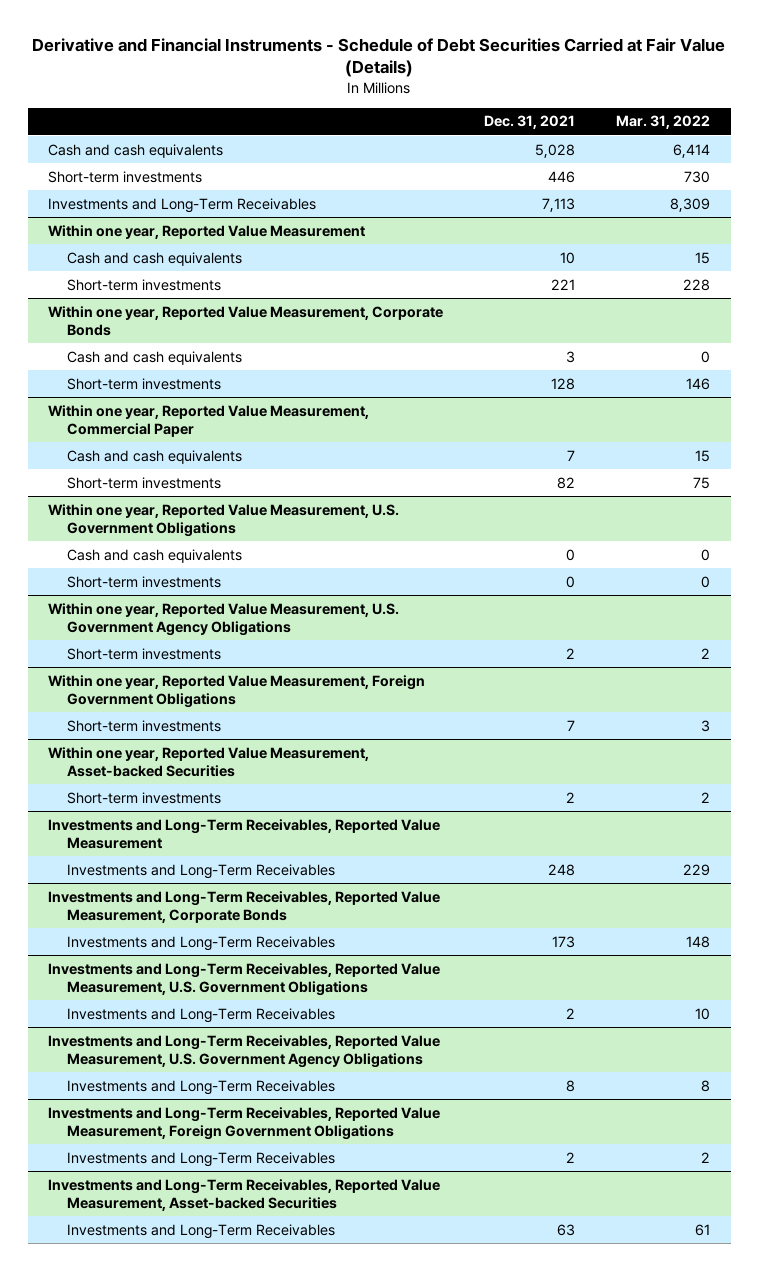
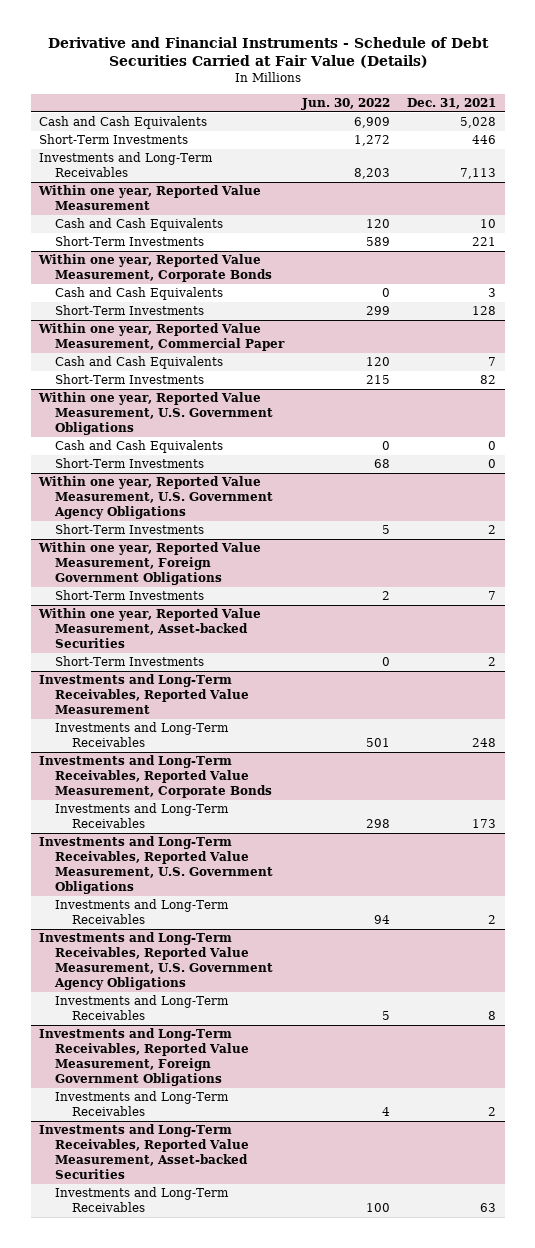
[616,115,711,130] Mar. 31, 2022 -> none
none -> [300,97,390,110] Jun. 30, 2022
[48,143,224,158] Cash and cash equivalents -> [39,116,208,130] Cash and Cash Equivalents
[48,170,203,183] Short-term investments -> [39,134,189,145] Short-Term Investments
[66,251,242,266] Cash and cash equivalents -> [55,218,224,232] Cash and Cash Equivalents
[66,278,221,291] Short-term investments -> [55,236,205,247] Short-Term Investments
[66,350,242,365] Cash and cash equivalents -> [55,287,224,301] Cash and Cash Equivalents
[66,377,221,390] Short-term investments -> [55,305,205,316] Short-Term Investments
[66,449,242,464] Cash and cash equivalents -> [55,356,224,370] Cash and Cash Equivalents
[66,476,221,489] Short-term investments -> [55,374,205,385] Short-Term Investments
[66,548,242,563] Cash and cash equivalents -> [55,440,224,454] Cash and Cash Equivalents
[66,575,221,588] Short-term investments -> [55,458,205,469] Short-Term Investments
[66,647,221,660] Short-term investments -> [55,524,205,535] Short-Term Investments
[66,719,221,732] Short-term investments -> [55,590,205,601] Short-Term Investments
[66,791,221,804] Short-term investments -> [55,656,205,667] Short-Term Investments

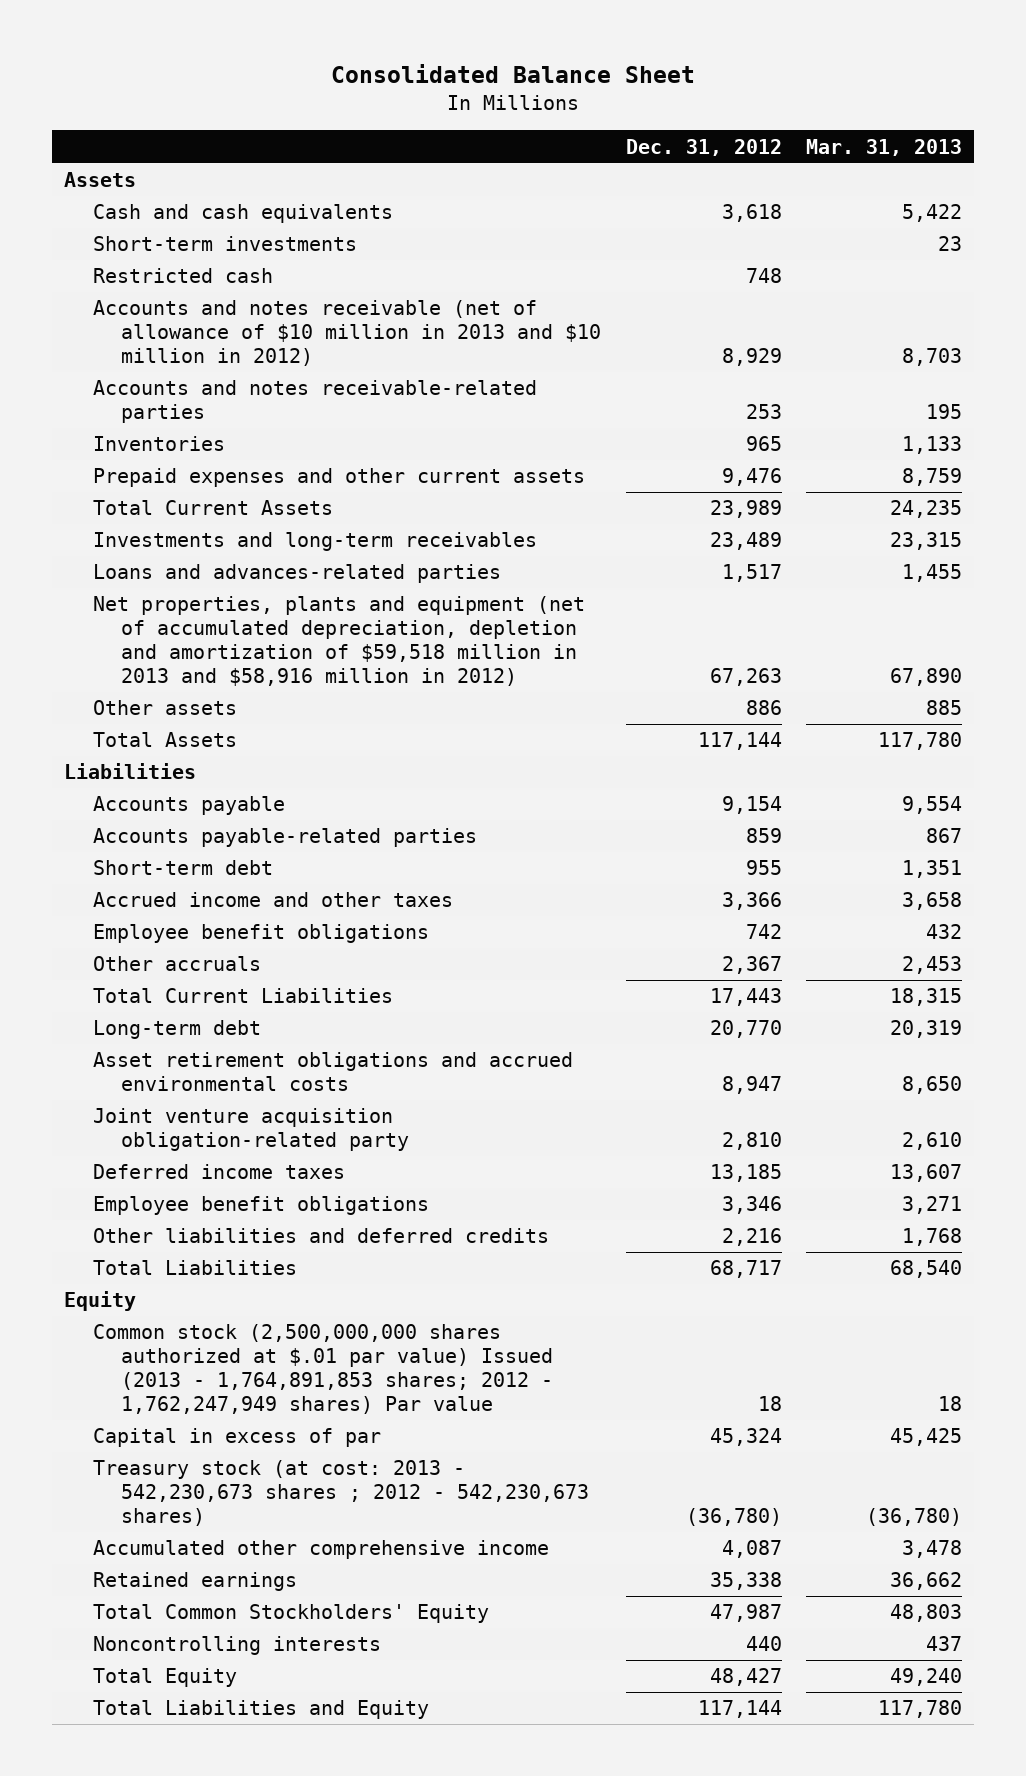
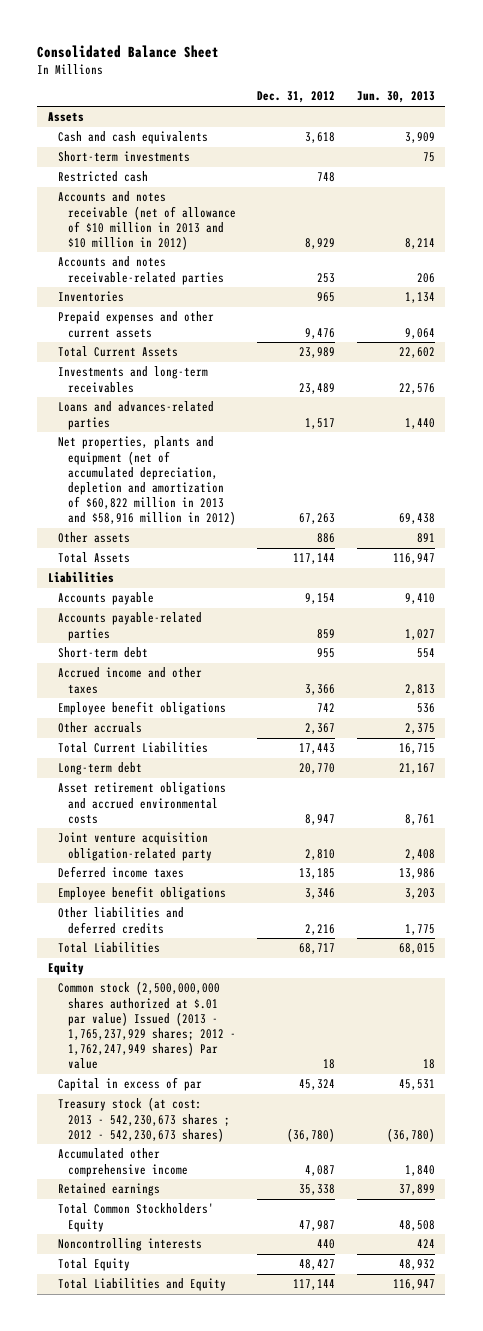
[806,138,963,156] Mar. 31, 2013 -> none
none -> [356,91,435,104] Jun. 30, 2013
[92,596,585,686] Net properties, plants and equipment (net of accumulated depreciation, depletion and amortization of $59,518 million in 2013 and $58,916 million in 2012) -> [58,436,237,525] Net properties, plants and equipment (net of accumulated depreciation, depletion and amortization of $60,822 million in 2013 and $58,916 million in 2012)
[92,1324,554,1414] Common stock (2,500,000,000 shares authorized at $.01 par value) Issued (2013 - 1,764,891,853 shares; 2012 - 1,762,247,949 shares) Par value -> [58,981,237,1069] Common stock (2,500,000,000 shares authorized at $.01 par value) Issued (2013 - 1,765,237,929 shares; 2012 - 1,762,247,949 shares) Par value

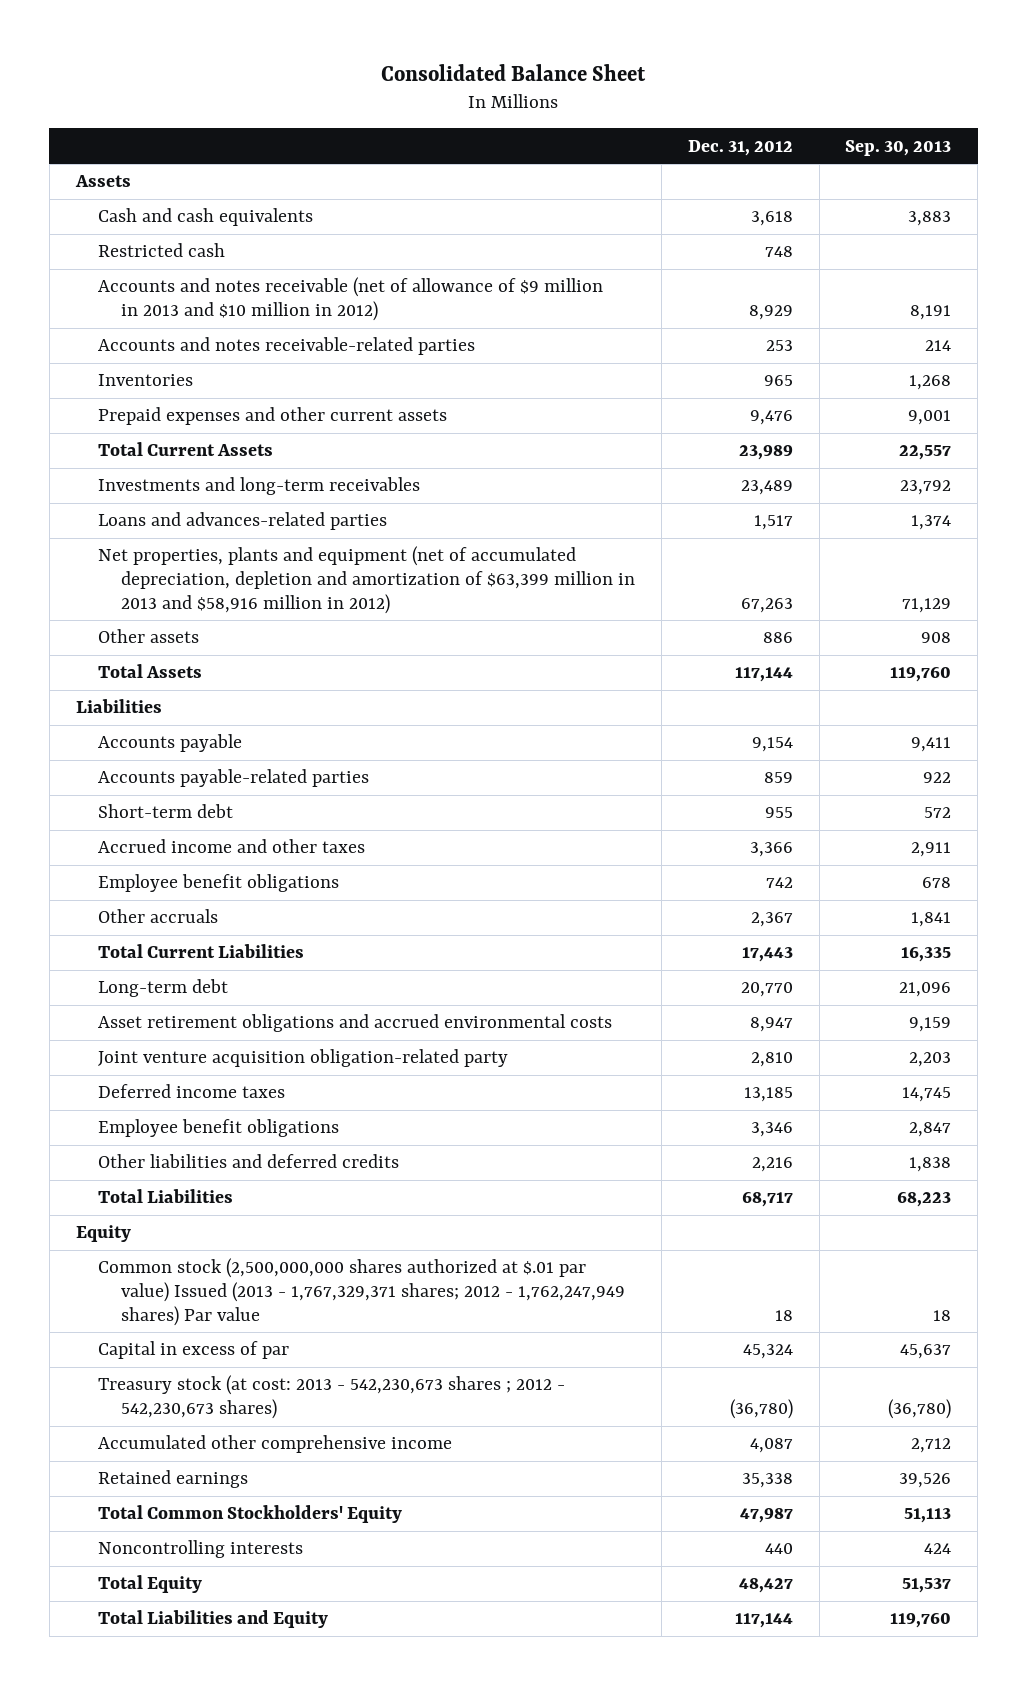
[356,91,435,104] Jun. 30, 2013 -> none
none -> [845,139,952,156] Sep. 30, 2013
[58,151,191,163] Short-term investments -> none
[58,191,237,250] Accounts and notes receivable (net of allowance of $10 million in 2013 and $10 million in 2012) -> [98,277,604,321] Accounts and notes receivable (net of allowance of $9 million in 2013 and $10 million in 2012)
[58,436,237,525] Net properties, plants and equipment (net of accumulated depreciation, depletion and amortization of $60,822 million in 2013 and $58,916 million in 2012) -> [98,546,636,614] Net properties, plants and equipment (net of accumulated depreciation, depletion and amortization of $63,399 million in 2013 and $58,916 million in 2012)
[58,981,237,1069] Common stock (2,500,000,000 shares authorized at $.01 par value) Issued (2013 - 1,765,237,929 shares; 2012 - 1,762,247,949 shares) Par value -> [98,1258,626,1326] Common stock (2,500,000,000 shares authorized at $.01 par value) Issued (2013 - 1,767,329,371 shares; 2012 - 1,762,247,949 shares) Par value

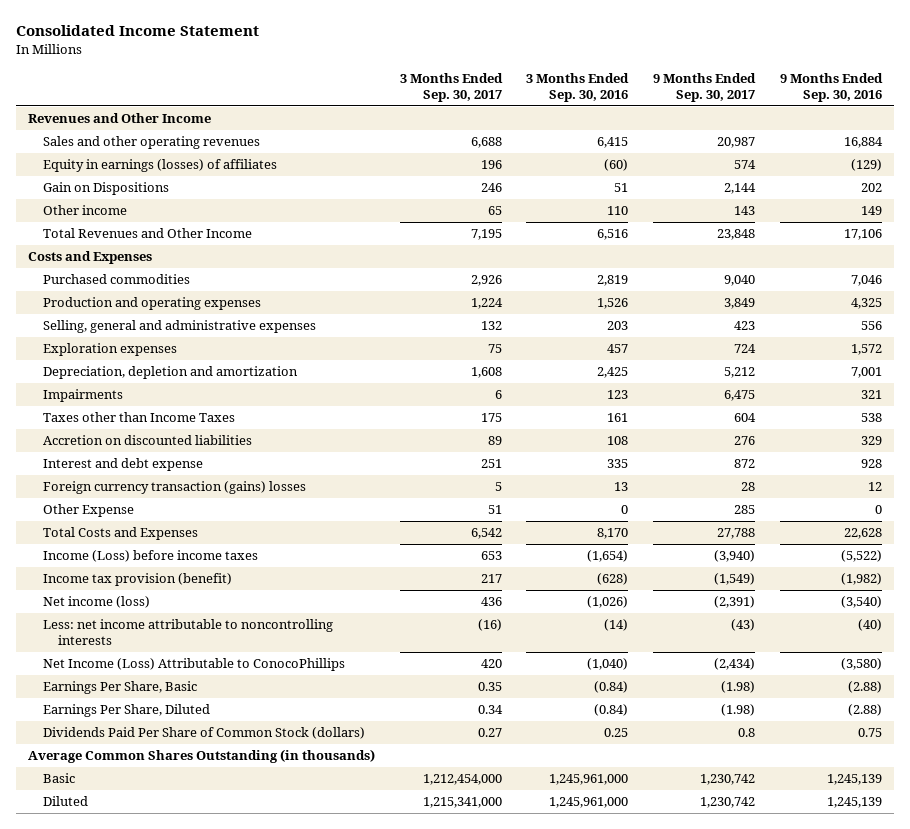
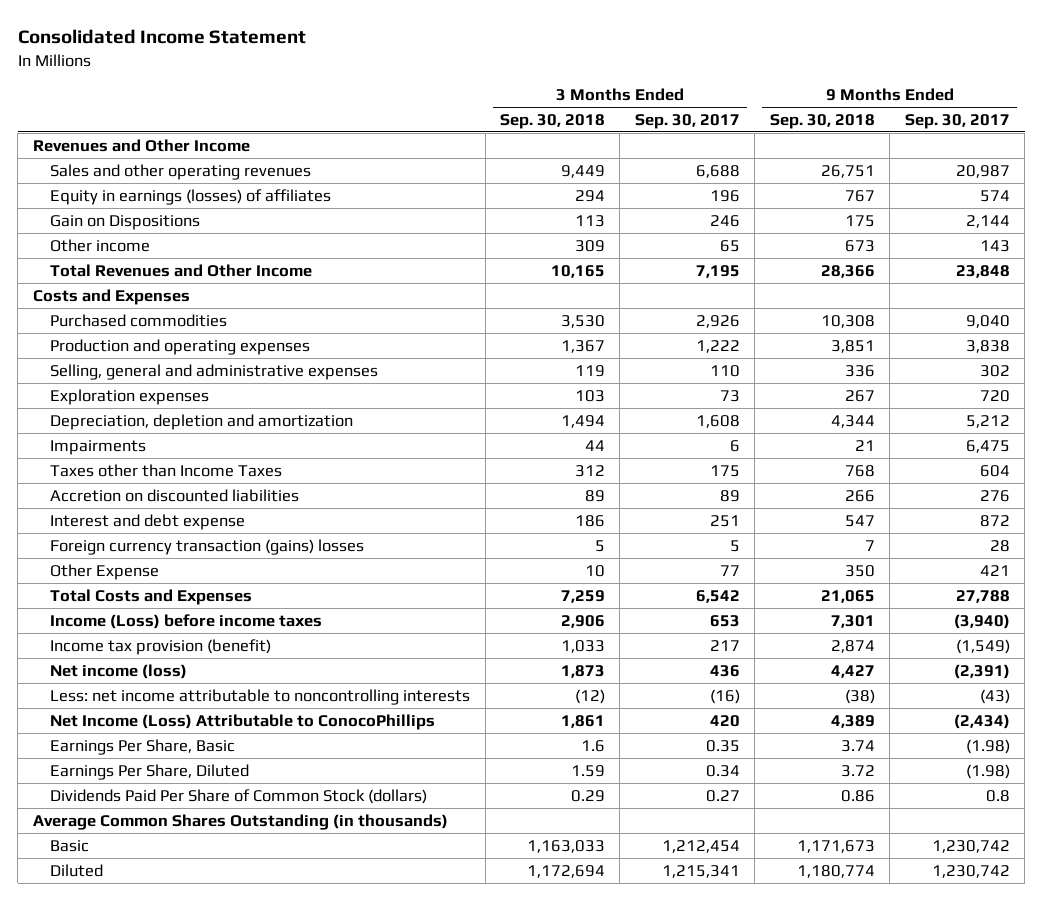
[526,73,630,102] 3 Months Ended Sep. 30, 2016 -> none
[779,73,883,102] 9 Months Ended Sep. 30, 2016 -> none
none -> [500,113,606,129] Sep. 30, 2018
none -> [769,113,875,129] Sep. 30, 2018
[470,298,503,310] 1,224 -> [695,339,740,353] 1,222
[723,298,755,310] 3,849 -> [965,339,1010,353] 3,838
[480,321,502,331] 132 -> [709,364,740,377] 110
[733,321,755,331] 423 -> [979,364,1010,377] 302
[487,344,502,354] 75 -> [719,389,740,402] 73
[733,344,756,354] 724 -> [979,389,1010,402] 720
[487,505,502,515] 51 -> [719,564,740,576] 77
[733,505,755,515] 285 -> [979,564,1010,576] 421
[422,774,502,786] 1,212,454,000 -> [661,839,740,853] 1,212,454
[422,797,502,809] 1,215,341,000 -> [661,864,740,878] 1,215,341

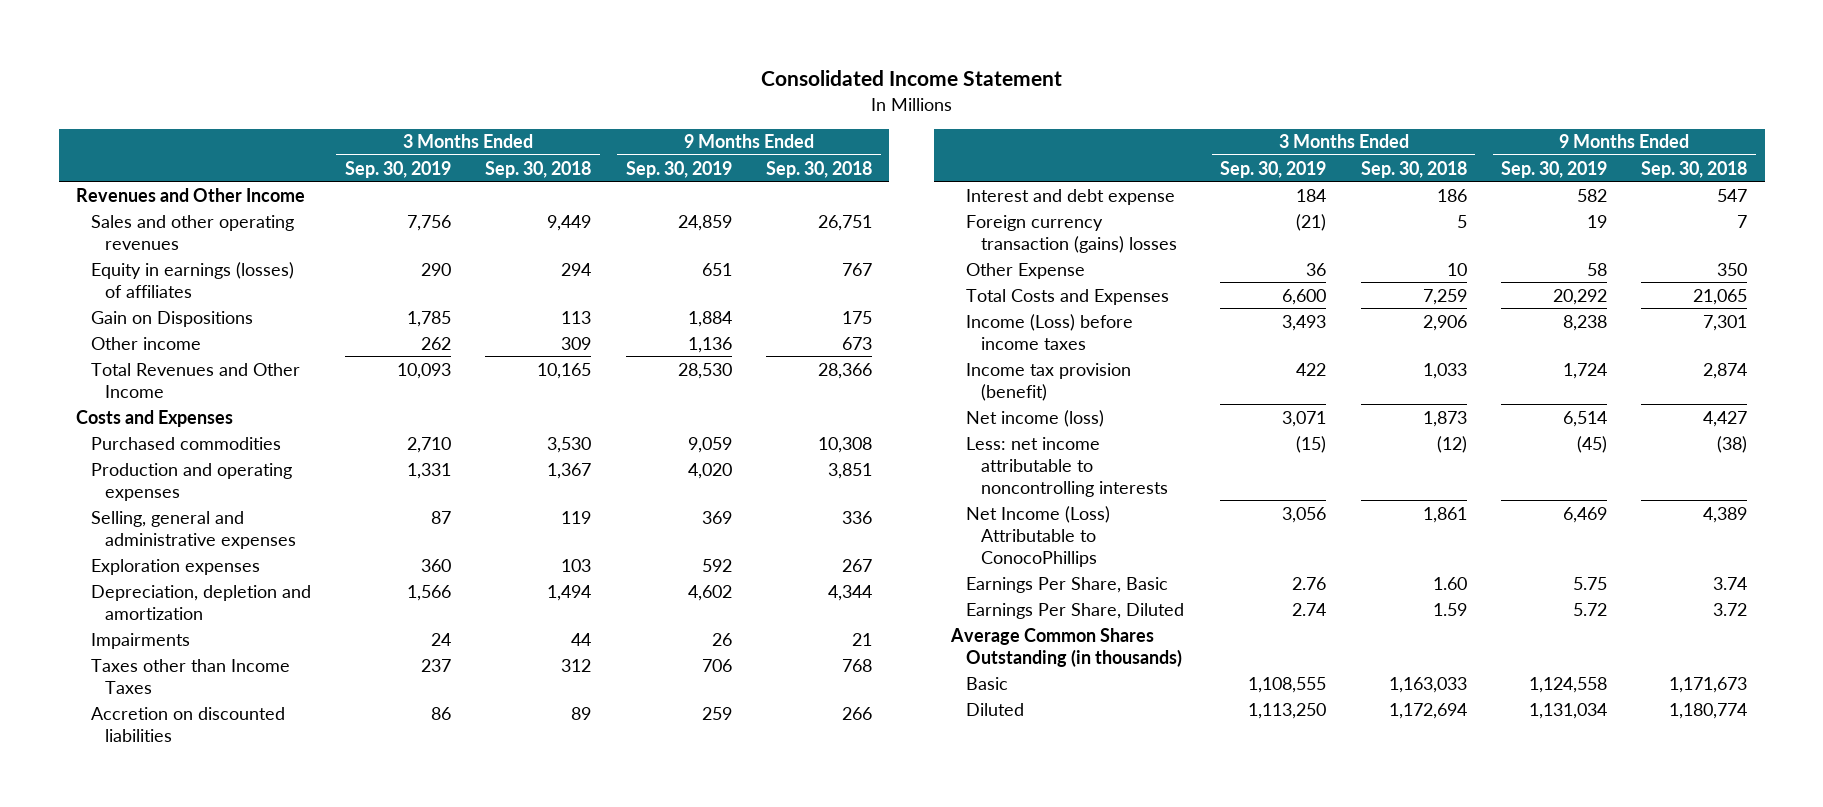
[634,113,740,129] Sep. 30, 2017 -> none
[904,113,1010,129] Sep. 30, 2017 -> none
none -> [344,160,451,178] Sep. 30, 2019
none -> [625,160,732,178] Sep. 30, 2019
[581,739,606,752] 1.6 -> [1432,576,1467,590] 1.60
[50,788,428,804] Dividends Paid Per Share of Common Stock (dollars) -> none

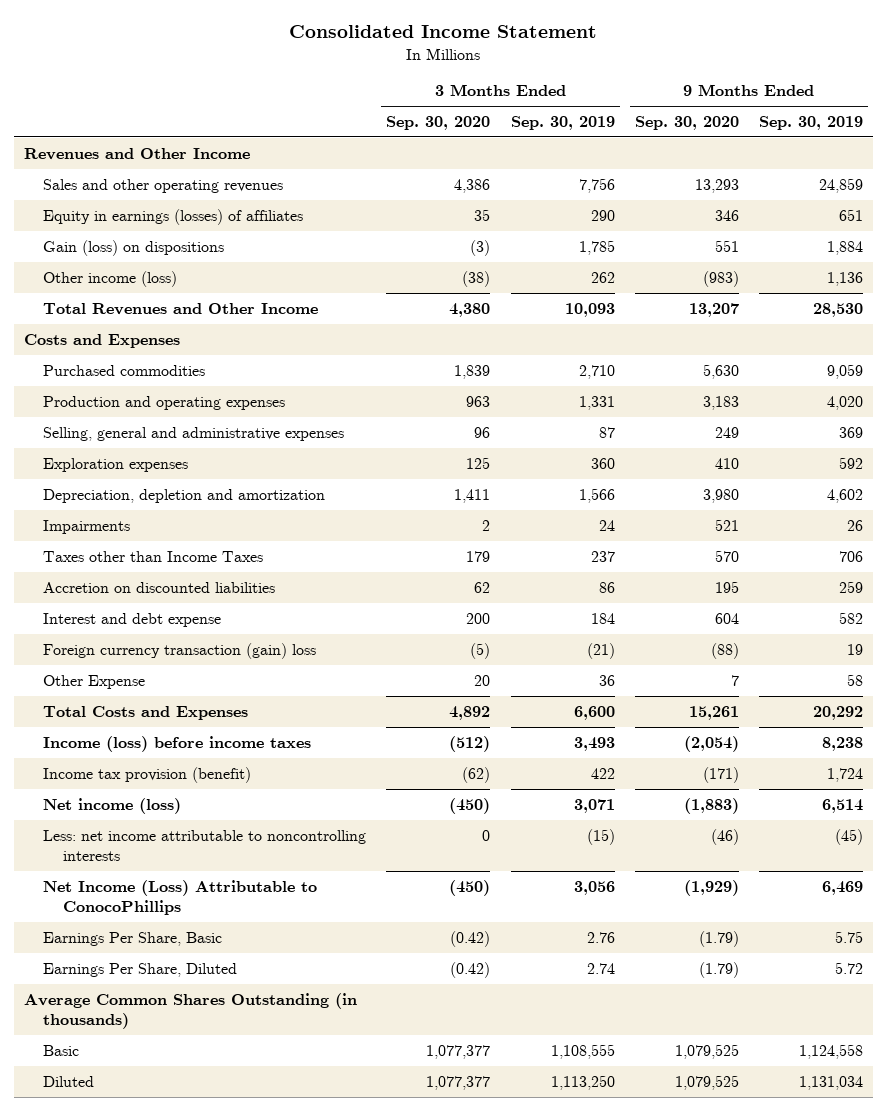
[485,160,592,178] Sep. 30, 2018 -> none
[765,160,872,178] Sep. 30, 2018 -> none
none -> [386,116,491,131] Sep. 30, 2020
none -> [634,116,739,131] Sep. 30, 2020
[90,310,253,327] Gain on Dispositions -> [43,239,225,256] Gain (loss) on dispositions
[90,336,201,350] Other income -> [43,270,178,287] Other income (loss)
[966,214,1177,253] Foreign currency transaction (gains) losses -> [43,642,317,659] Foreign currency transaction (gain) loss
[966,313,1134,350] Income (Loss) before income taxes -> [43,735,312,752] Income (loss) before income taxes

